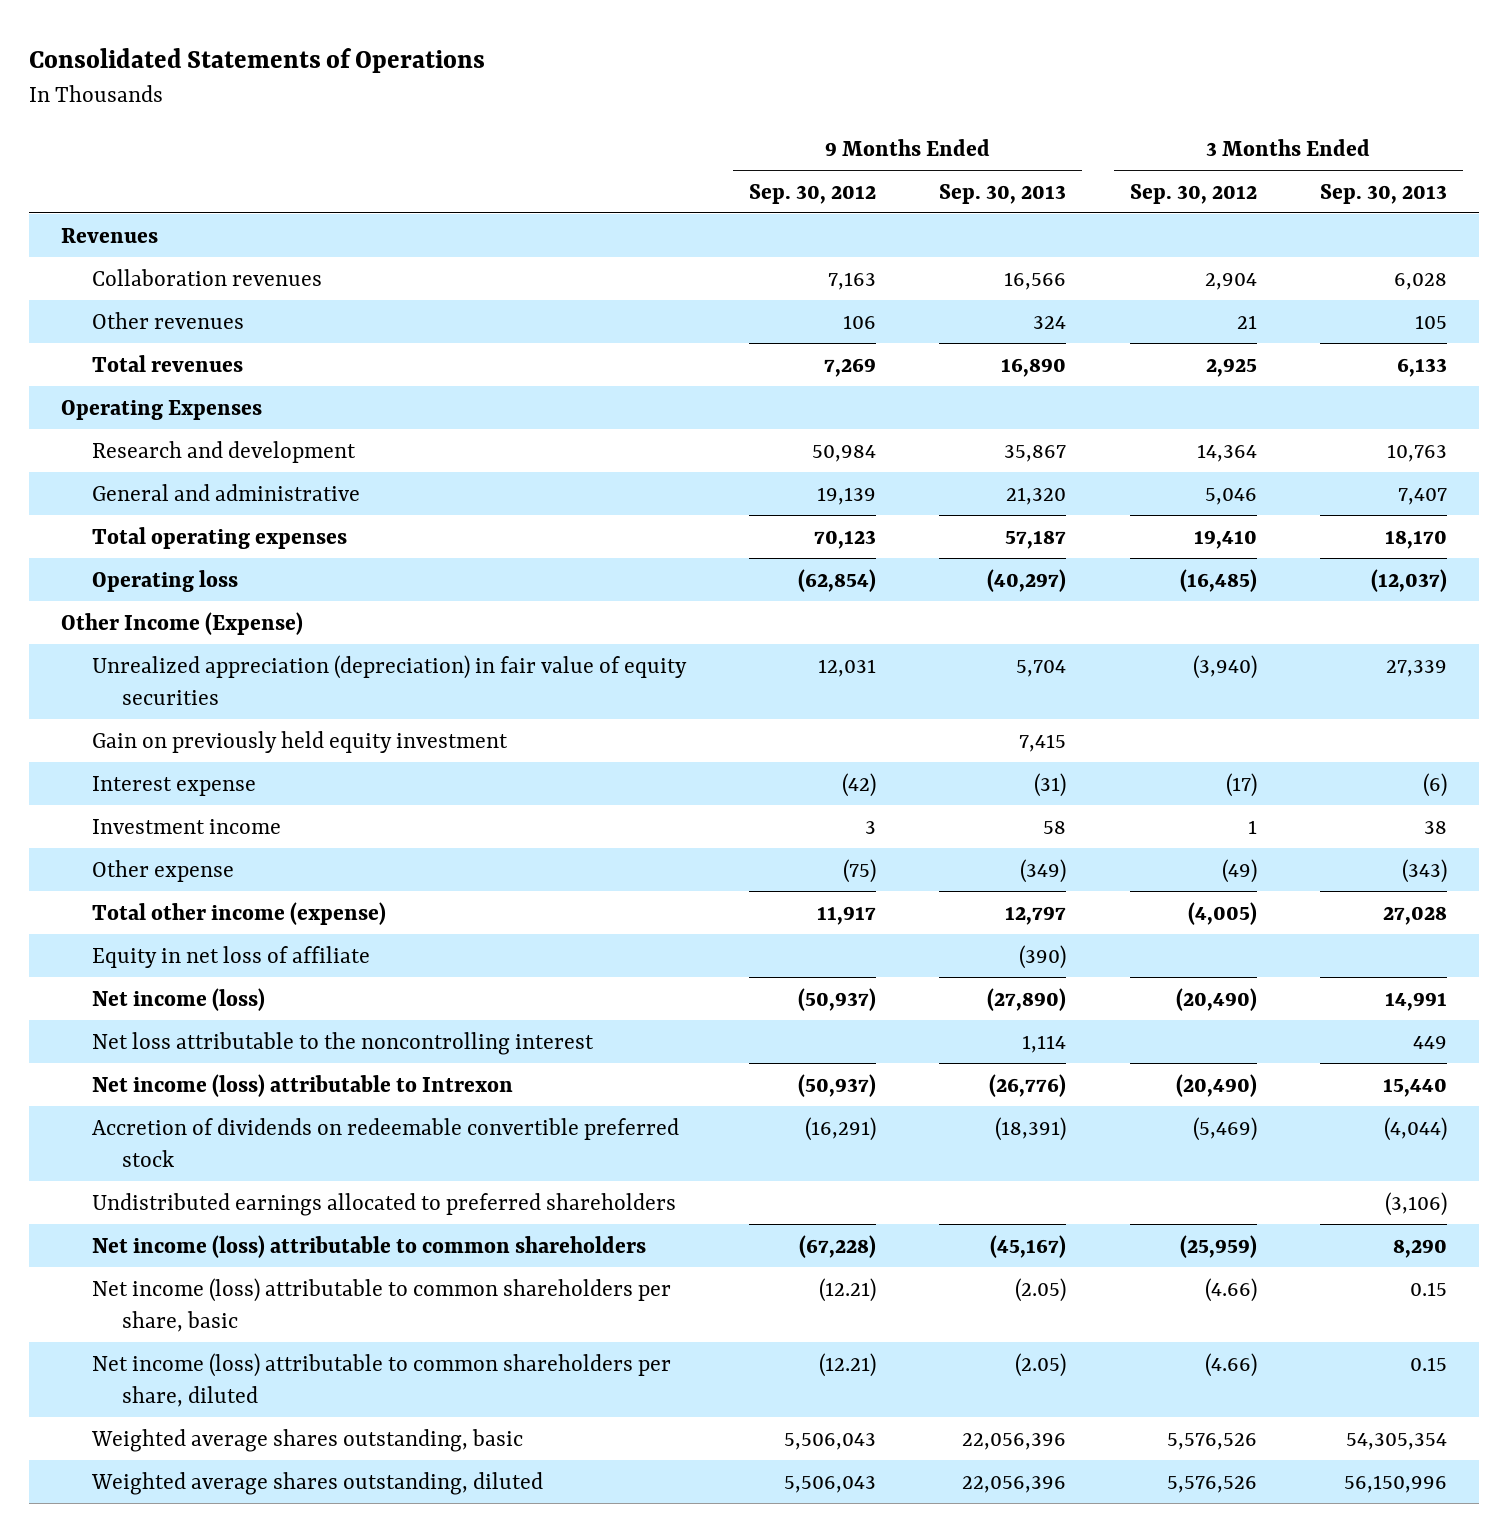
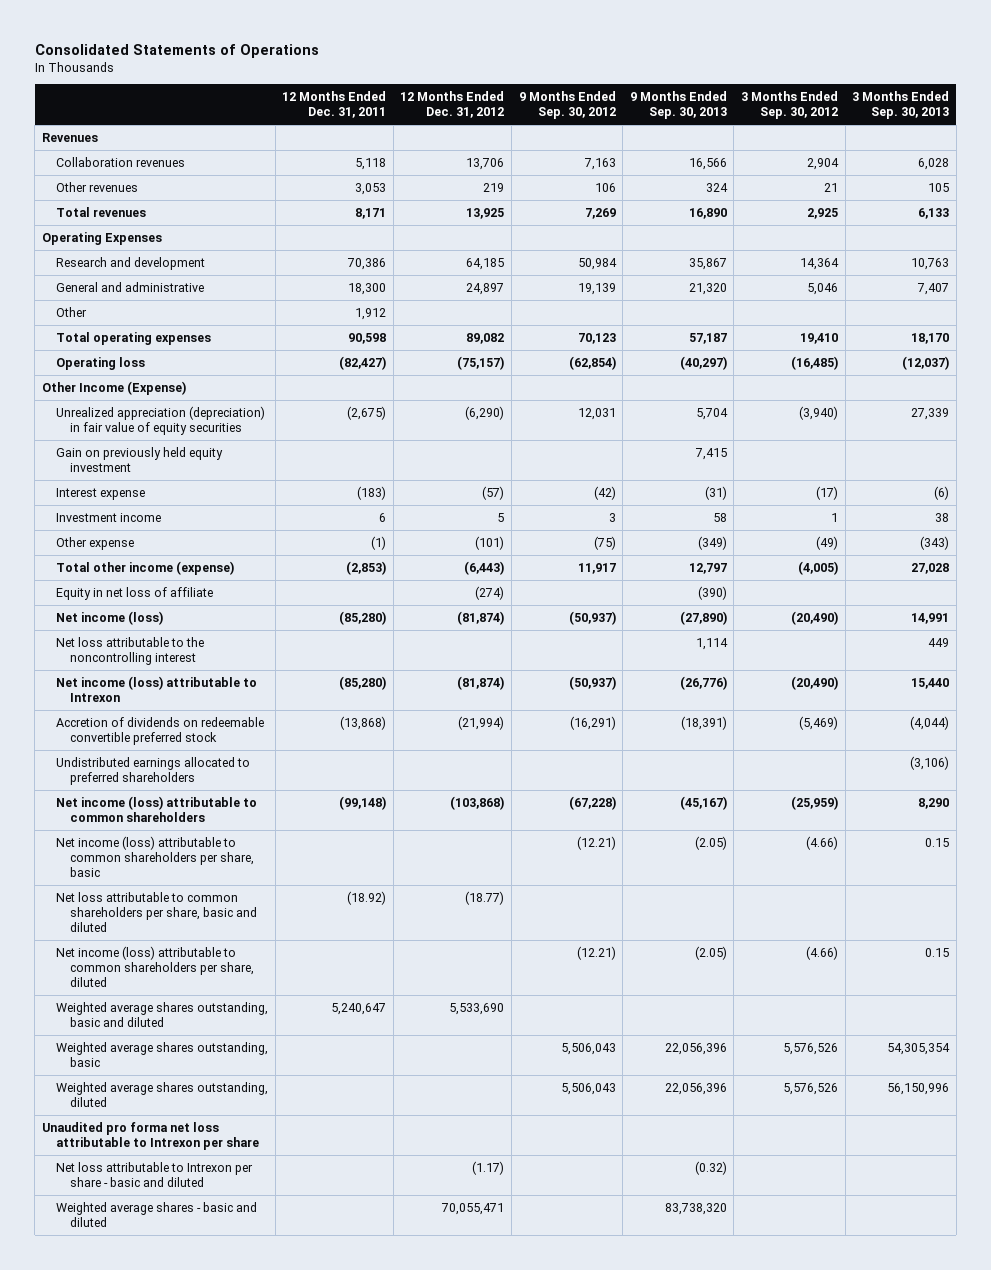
none -> [282,91,387,119] 12 Months Ended Dec. 31, 2011
none -> [400,91,505,119] 12 Months Ended Dec. 31, 2012
none -> [55,306,87,317] Other
none -> [55,891,257,933] Net loss attributable to common shareholders per share, basic and diluted
none -> [55,1001,268,1028] Weighted average shares outstanding, basic and diluted
none -> [42,1121,259,1151] Unaudited pro forma net loss attributable to Intrexon per share
none -> [55,1161,253,1188] Net loss attributable to Intrexon per share - basic and diluted
none -> [55,1201,257,1228] Weighted average shares - basic and diluted

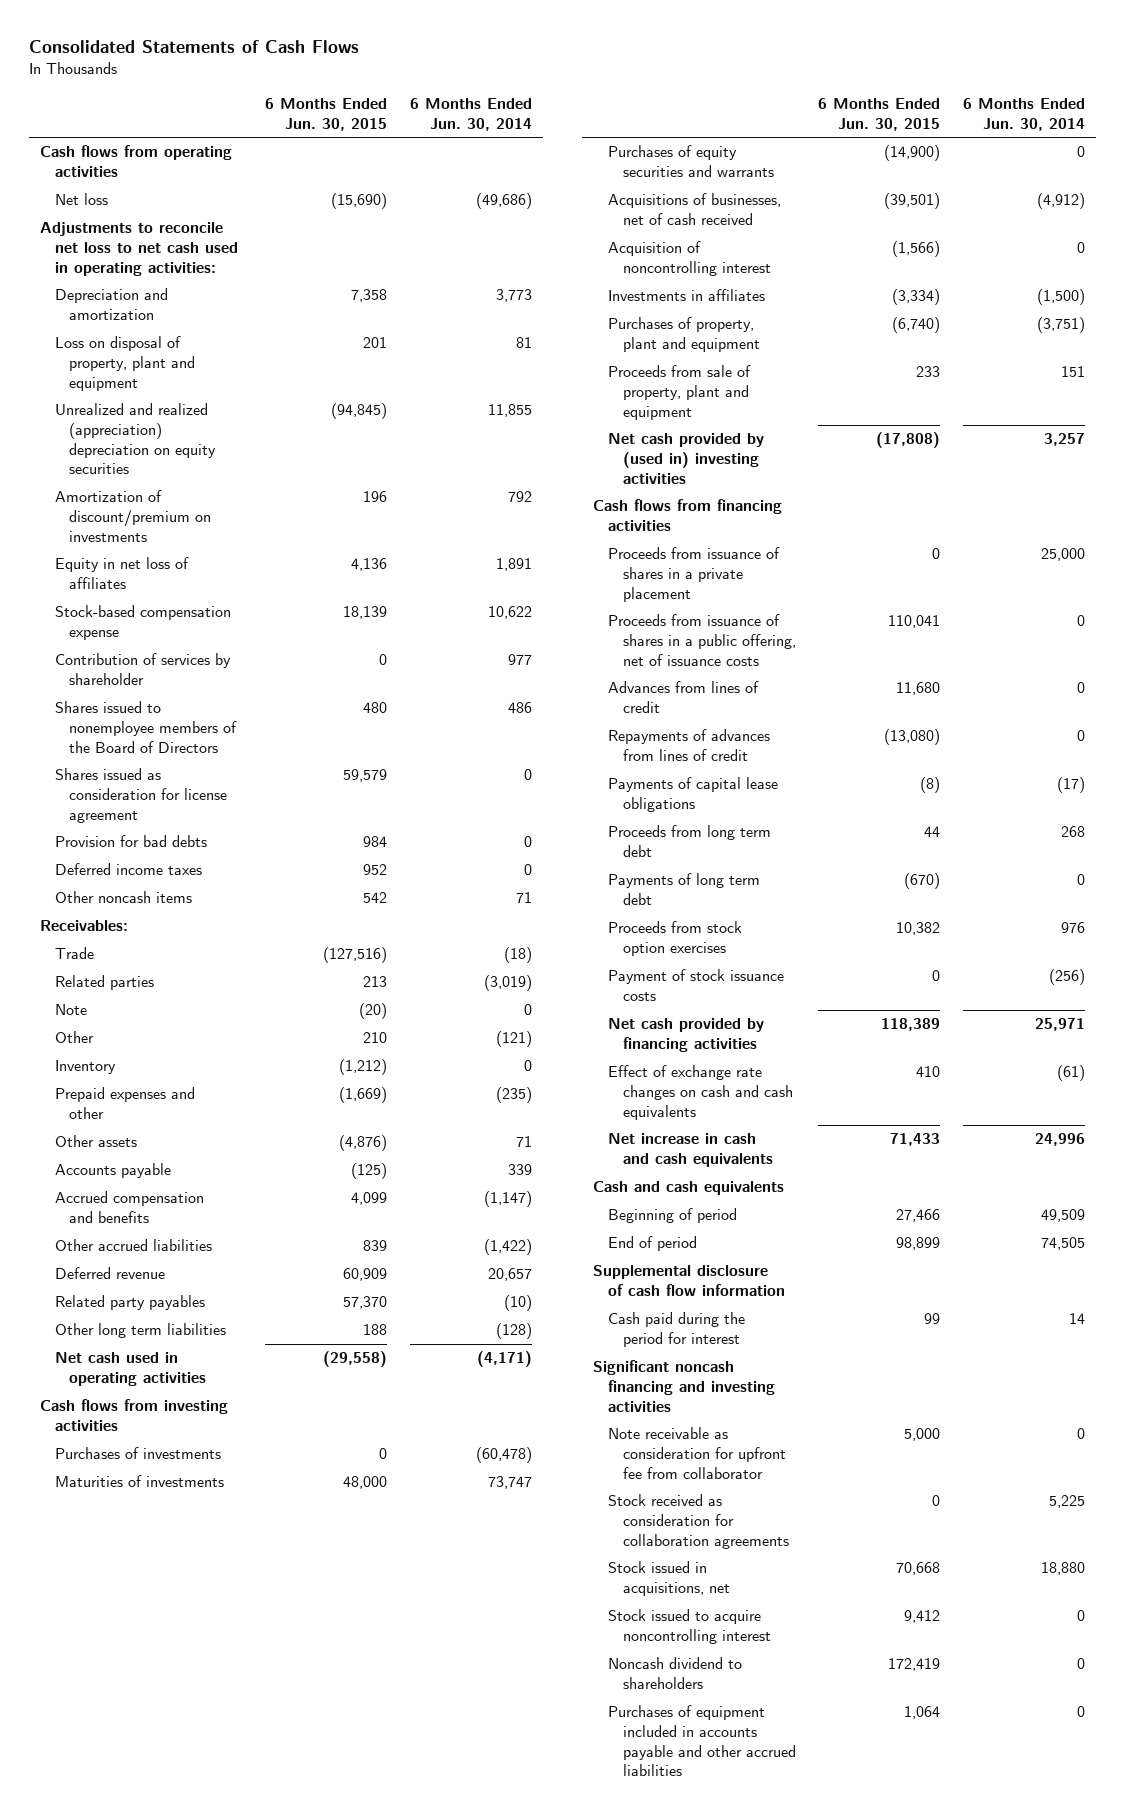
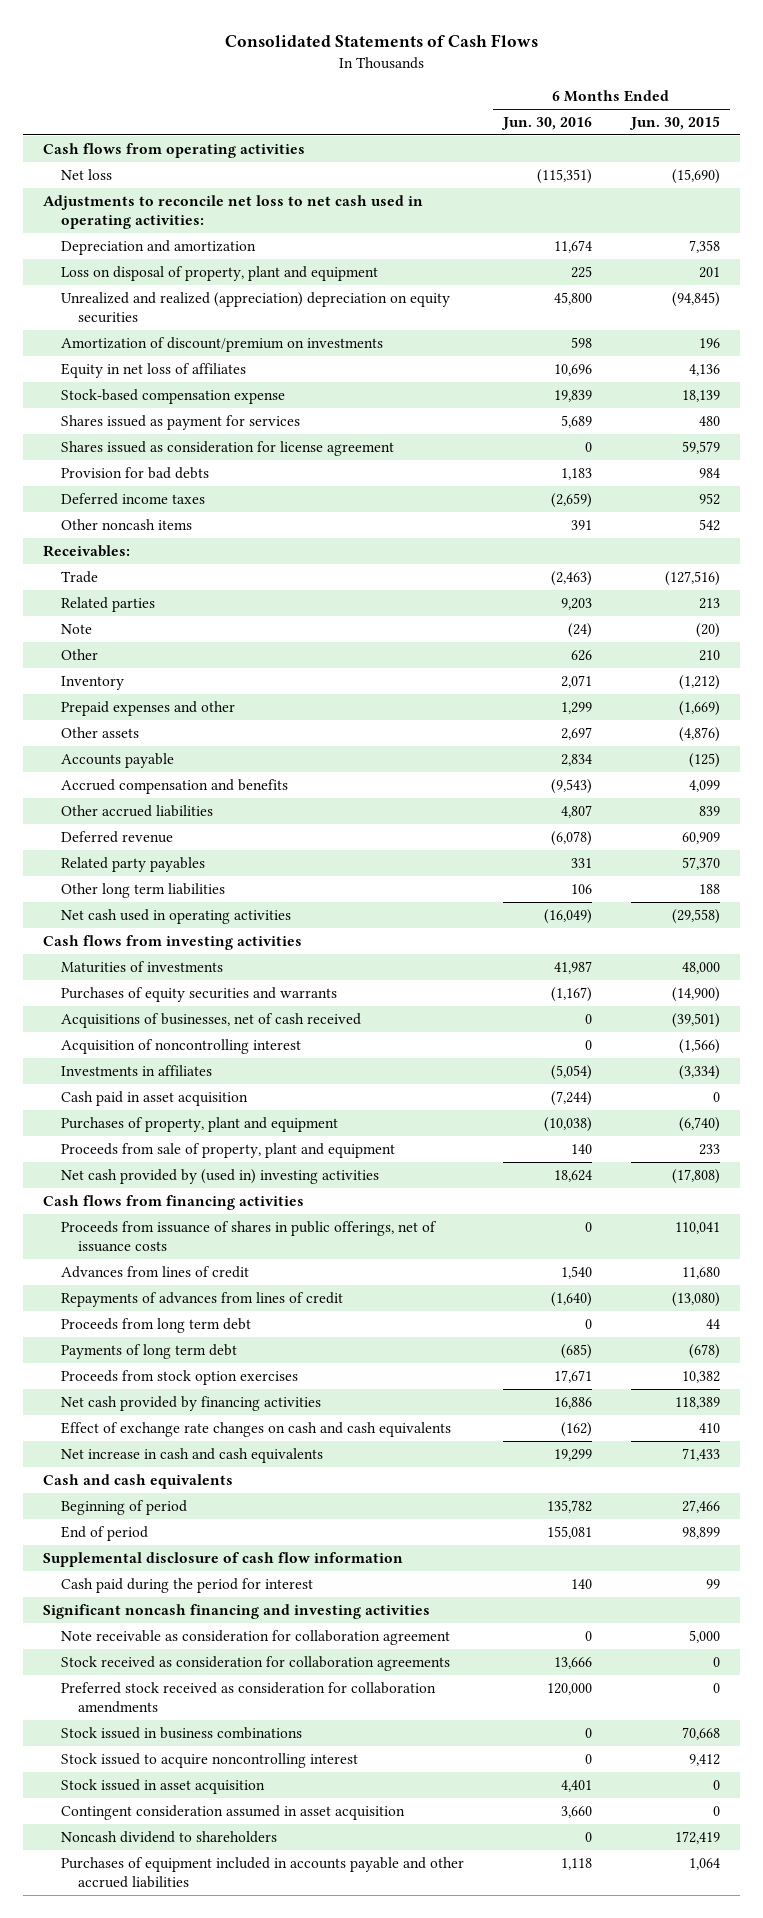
[409,97,532,131] 6 Months Ended Jun. 30, 2014 -> none
none -> [500,116,592,130] Jun. 30, 2016
[54,653,231,686] Contribution of services by shareholder -> none
[54,701,238,753] Shares issued to nonemployee members of the Board of Directors -> none
none -> [60,414,300,430] Shares issued as payment for services
[54,1447,221,1460] Purchases of investments -> none
none -> [60,1090,248,1106] Cash paid in asset acquisition
[607,547,780,602] Proceeds from issuance of shares in a private placement -> none
[607,614,796,666] Proceeds from issuance of shares in a public offering, net of issuance costs -> [60,1220,437,1253] Proceeds from issuance of shares in public offerings, net of issuance costs
[607,777,778,813] Payments of capital lease obligations -> none
[904,873,941,890] (670) -> [689,1343,721,1359] (678)
[607,969,784,1002] Payment of stock issuance costs -> none
[607,1427,786,1479] Note receivable as consideration for upfront fee from collaborator -> [60,1629,450,1645] Note receivable as consideration for collaboration agreement
none -> [60,1681,436,1714] Preferred stock received as consideration for collaboration amendments
[607,1561,730,1597] Stock issued in acquisitions, net -> [60,1726,302,1739] Stock issued in business combinations
none -> [60,1778,265,1794] Stock issued in asset acquisition
none -> [60,1804,405,1820] Contingent consideration assumed in asset acquisition

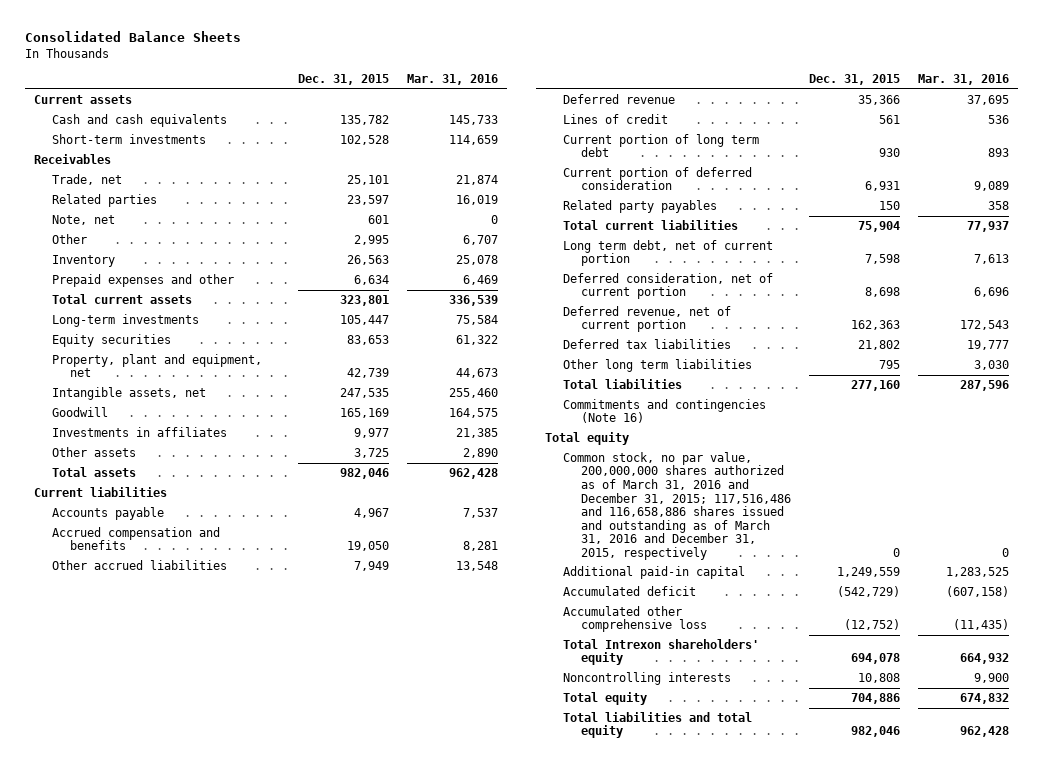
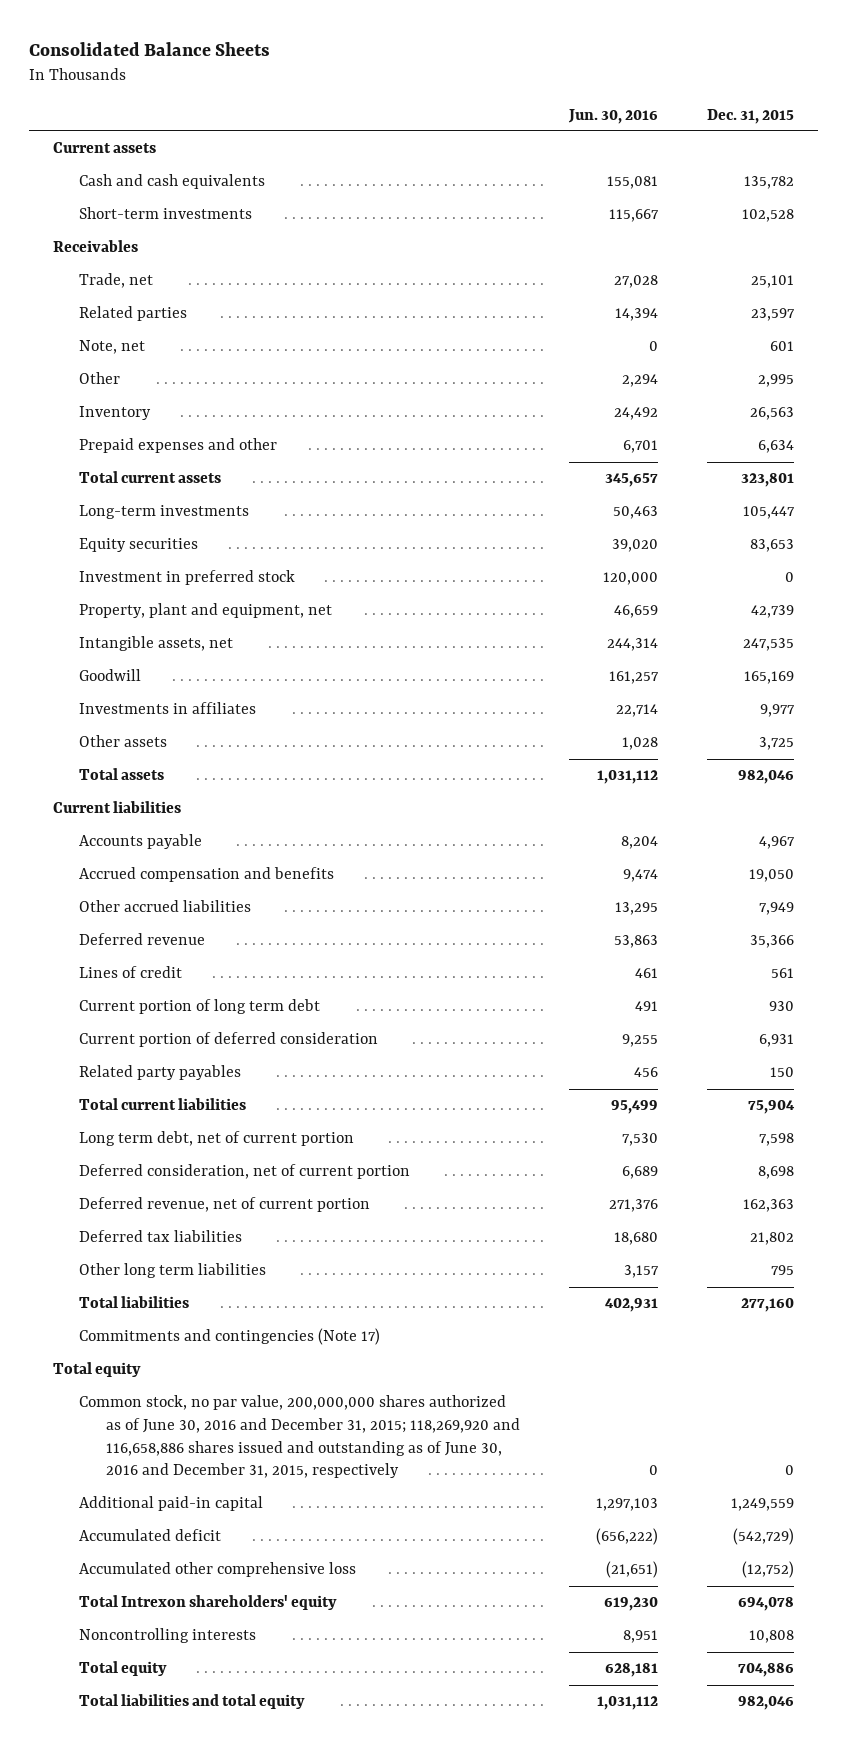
[407,74,499,86] Mar. 31, 2016 -> none
none -> [567,108,658,124] Jun. 30, 2016
none -> [79,570,296,586] Investment in preferred stock
[563,398,767,424] Commitments and contingencies (Note 16) -> [79,1328,381,1346] Commitments and contingencies (Note 17)
[563,451,792,560] Common stock, no par value, 200,000,000 shares authorized as of March 31, 2016 and December 31, 2015; 117,516,486 and 116,658,886 shares issued and outstanding as of March 31, 2016 and December 31, 2015, respectively -> [79,1395,520,1479] Common stock, no par value, 200,000,000 shares authorized as of June 30, 2016 and December 31, 2015; 118,269,920 and 116,658,886 shares issued and outstanding as of June 30, 2016 and December 31, 2015, respectively

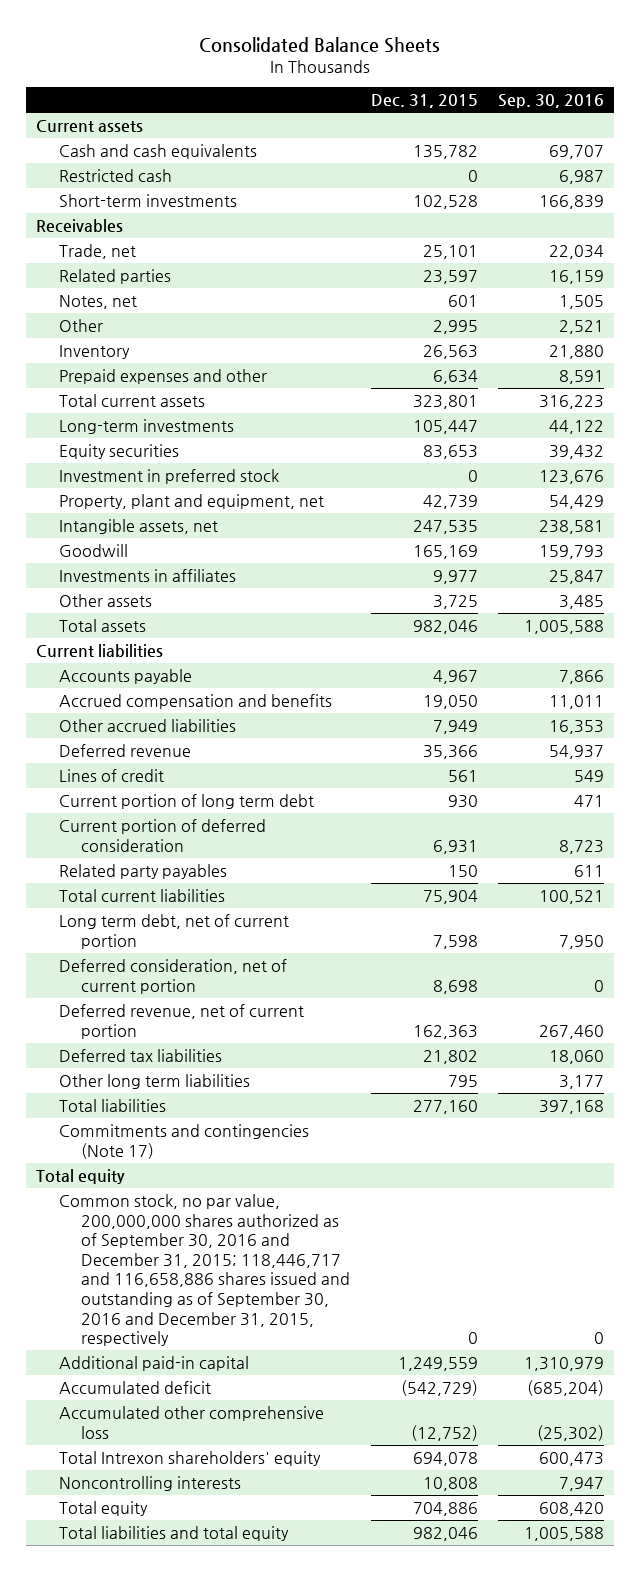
[567,108,658,124] Jun. 30, 2016 -> none
none -> [497,94,604,109] Sep. 30, 2016
none -> [58,168,172,182] Restricted cash
[79,340,146,355] Note, net -> [58,294,137,309] Notes, net
[79,1395,520,1479] Common stock, no par value, 200,000,000 shares authorized as of June 30, 2016 and December 31, 2015; 118,269,920 and 116,658,886 shares issued and outstanding as of June 30, 2016 and December 31, 2015, respectively -> [58,1193,351,1347] Common stock, no par value, 200,000,000 shares authorized as of September 30, 2016 and December 31, 2015; 118,446,717 and 116,658,886 shares issued and outstanding as of September 30, 2016 and December 31, 2015, respectively

